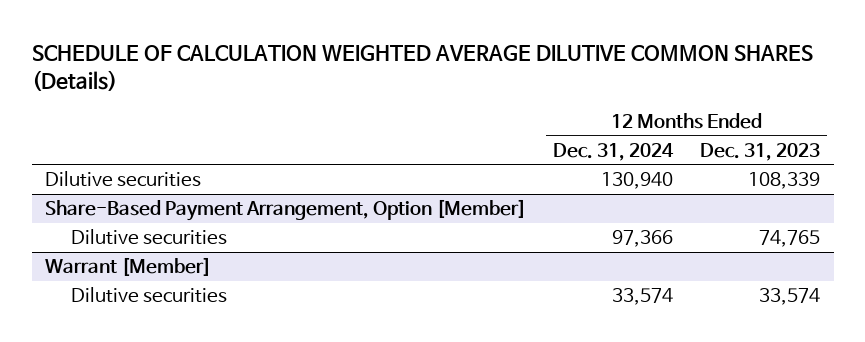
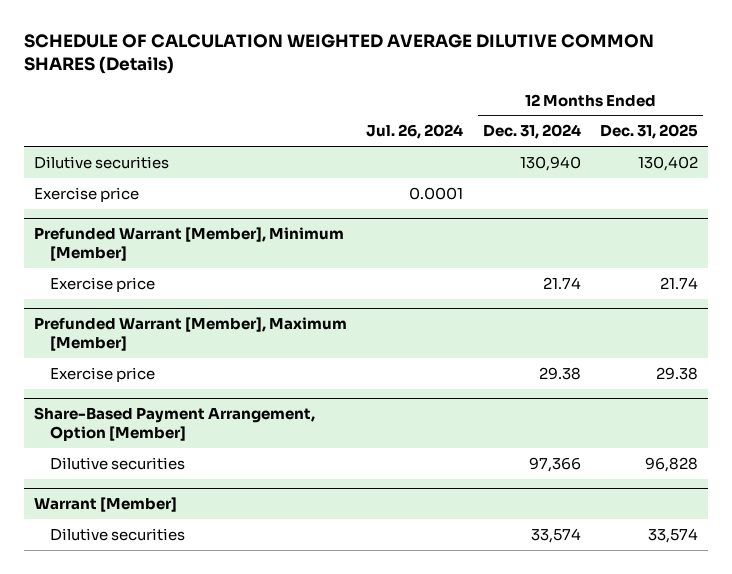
[700,142,821,161] Dec. 31, 2023 -> none
none -> [366,124,464,140] Jul. 26, 2024
none -> [600,124,699,140] Dec. 31, 2025
none -> [33,186,139,202] Exercise price
none -> [33,227,344,262] Prefunded Warrant [Member], Minimum [Member]
none -> [50,276,156,292] Exercise price
none -> [33,317,347,352] Prefunded Warrant [Member], Maximum [Member]
none -> [50,366,156,382] Exercise price

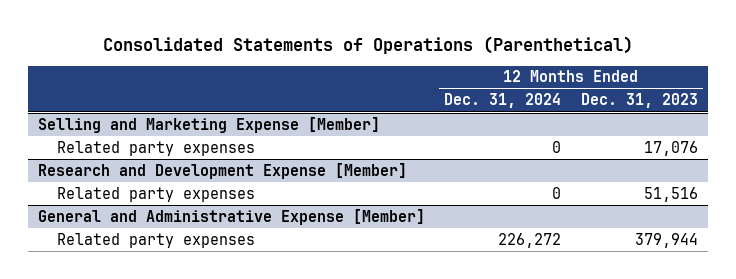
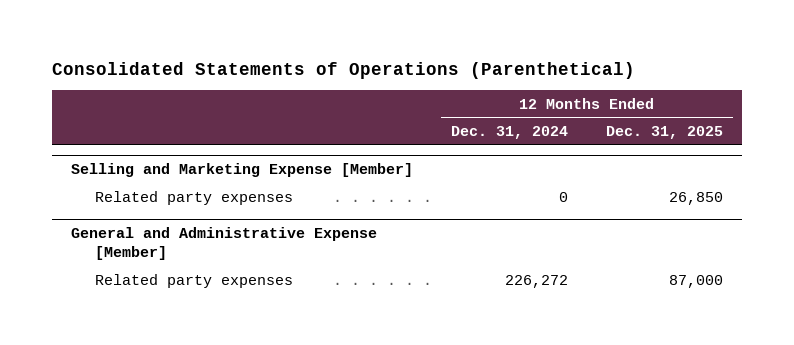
[580,93,698,109] Dec. 31, 2023 -> none
none -> [606,126,724,140] Dec. 31, 2025
[37,162,407,179] Research and Development Expense [Member] -> none
[56,186,255,202] Related party expenses -> none

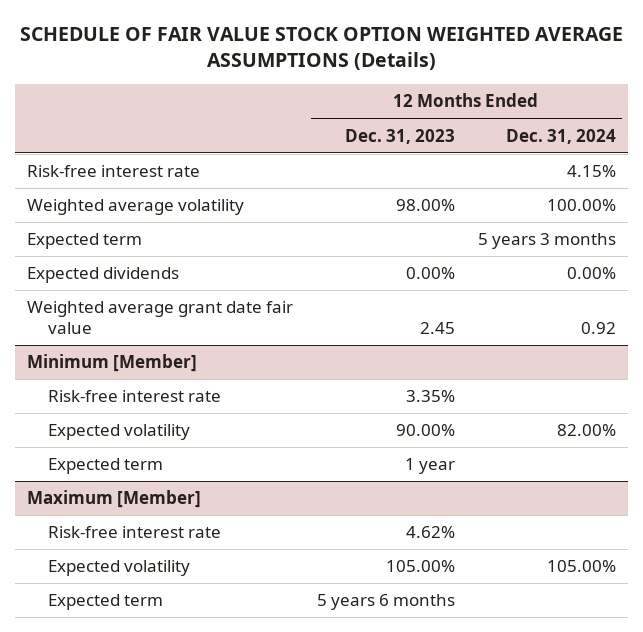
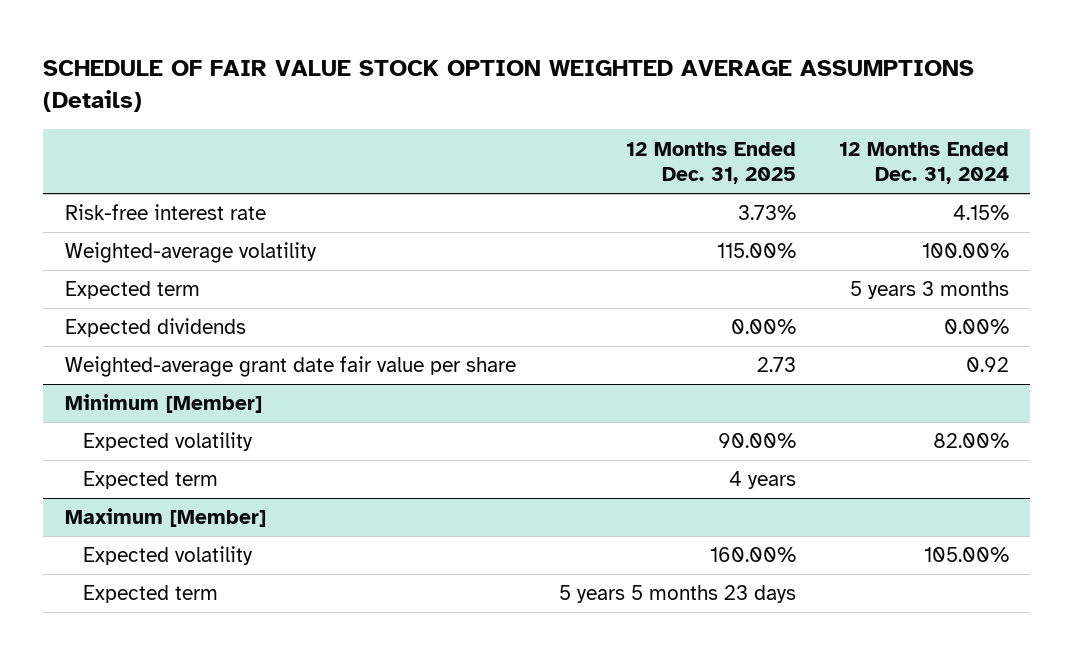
[344,128,455,144] Dec. 31, 2023 -> none
none -> [625,141,796,185] 12 Months Ended Dec. 31, 2025
[26,199,244,216] Weighted average volatility -> [64,242,317,264] Weighted-average volatility
[26,301,293,335] Weighted average grant date fair value -> [64,356,516,378] Weighted-average grant date fair value per share
[48,390,222,403] Risk-free interest rate -> none
[48,526,222,539] Risk-free interest rate -> none

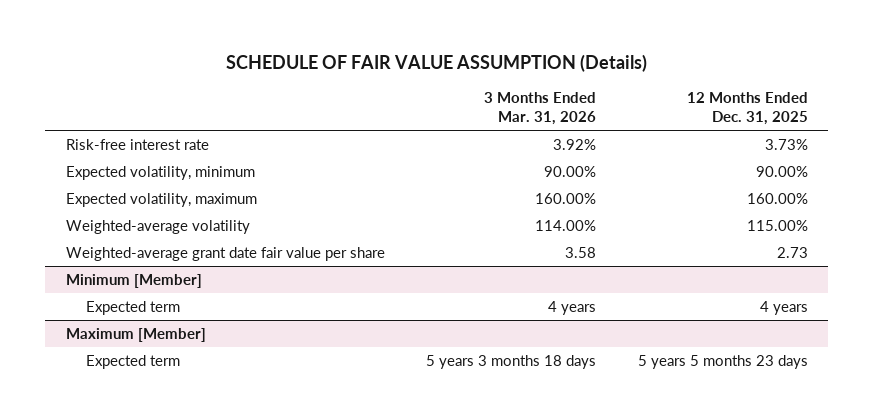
[43,59,975,113] SCHEDULE OF FAIR VALUE STOCK OPTION WEIGHTED AVERAGE ASSUMPTIONS (Details) -> [225,53,647,72] SCHEDULE OF FAIR VALUE ASSUMPTION (Details)
[838,141,1009,185] 12 Months Ended Dec. 31, 2024 -> none
none -> [484,91,597,126] 3 Months Ended Mar. 31, 2026
none -> [65,165,255,180] Expected volatility, minimum
none -> [65,192,257,207] Expected volatility, maximum
[64,281,200,300] Expected term -> none
[64,318,246,338] Expected dividends -> none
[82,432,253,452] Expected volatility -> none
[82,546,253,566] Expected volatility -> none

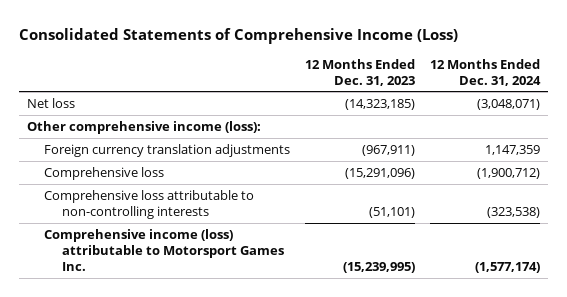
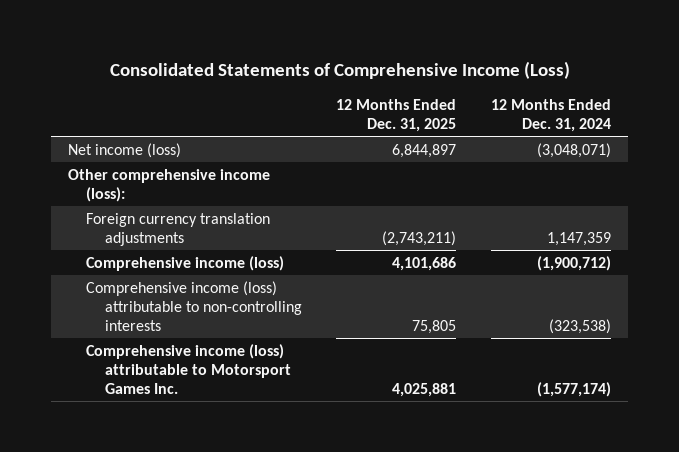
[305,58,416,86] 12 Months Ended Dec. 31, 2023 -> none
none -> [336,99,457,133] 12 Months Ended Dec. 31, 2025
[26,98,75,109] Net loss -> [68,142,182,158] Net income (loss)
[44,167,165,181] Comprehensive loss -> [86,255,285,271] Comprehensive income (loss)
[44,190,255,219] Comprehensive loss attributable to non-controlling interests -> [86,280,302,331] Comprehensive income (loss) attributable to non-controlling interests

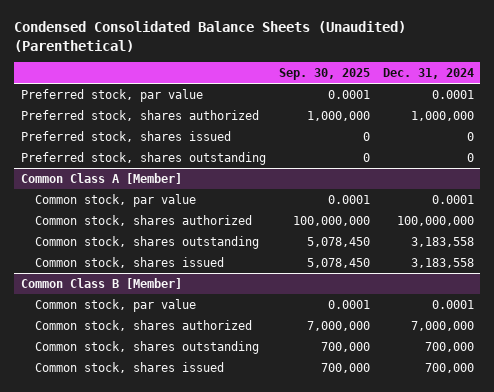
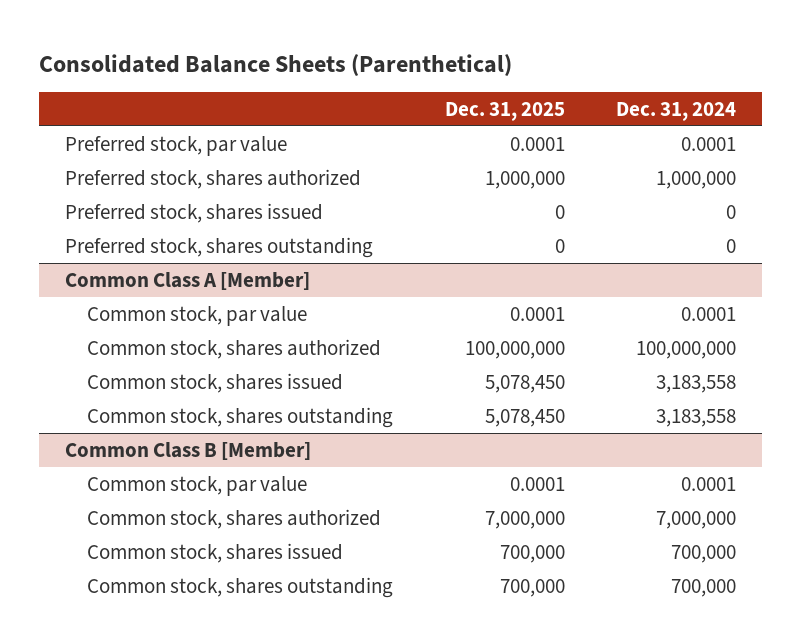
[14,21,407,52] Condensed Consolidated Balance Sheets (Unaudited) (Parenthetical) -> [39,53,513,76] Consolidated Balance Sheets (Parenthetical)
[278,68,370,81] Sep. 30, 2025 -> none
none -> [444,102,565,122] Dec. 31, 2025
[35,235,260,249] Common stock, shares outstanding -> [86,406,393,428] Common stock, shares outstanding
[35,340,260,354] Common stock, shares outstanding -> [86,576,393,598] Common stock, shares outstanding

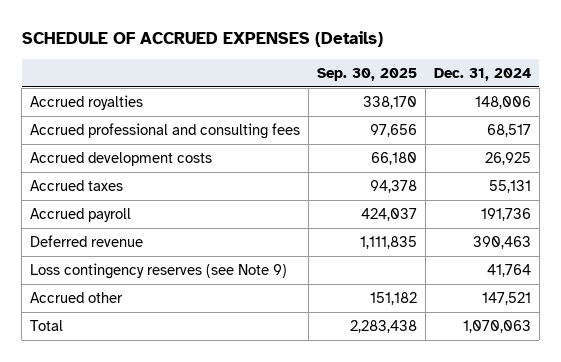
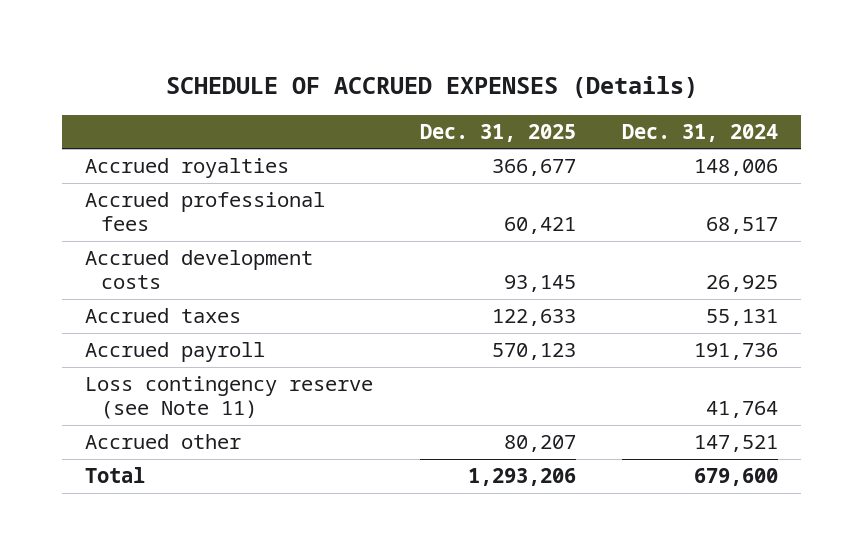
[316,67,417,81] Sep. 30, 2025 -> none
none -> [419,124,576,143] Dec. 31, 2025
[29,122,300,139] Accrued professional and consulting fees -> [85,192,326,232] Accrued professional fees
[29,234,143,247] Deferred revenue -> none
[29,262,287,279] Loss contingency reserves (see Note 9) -> [85,376,374,420] Loss contingency reserve (see Note 11)
[462,319,531,333] 1,070,063 -> [693,468,778,487] 679,600

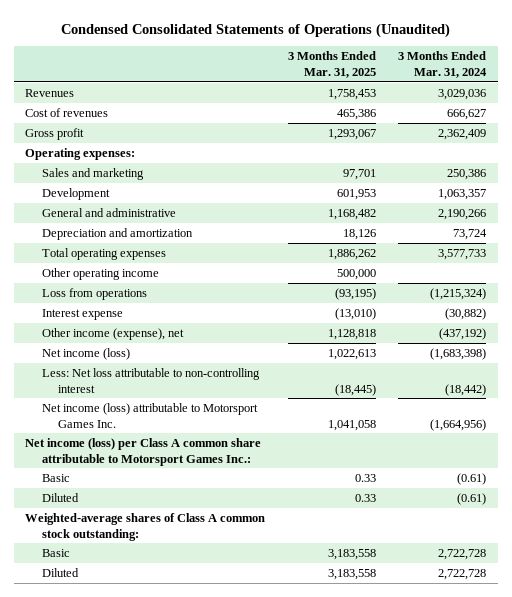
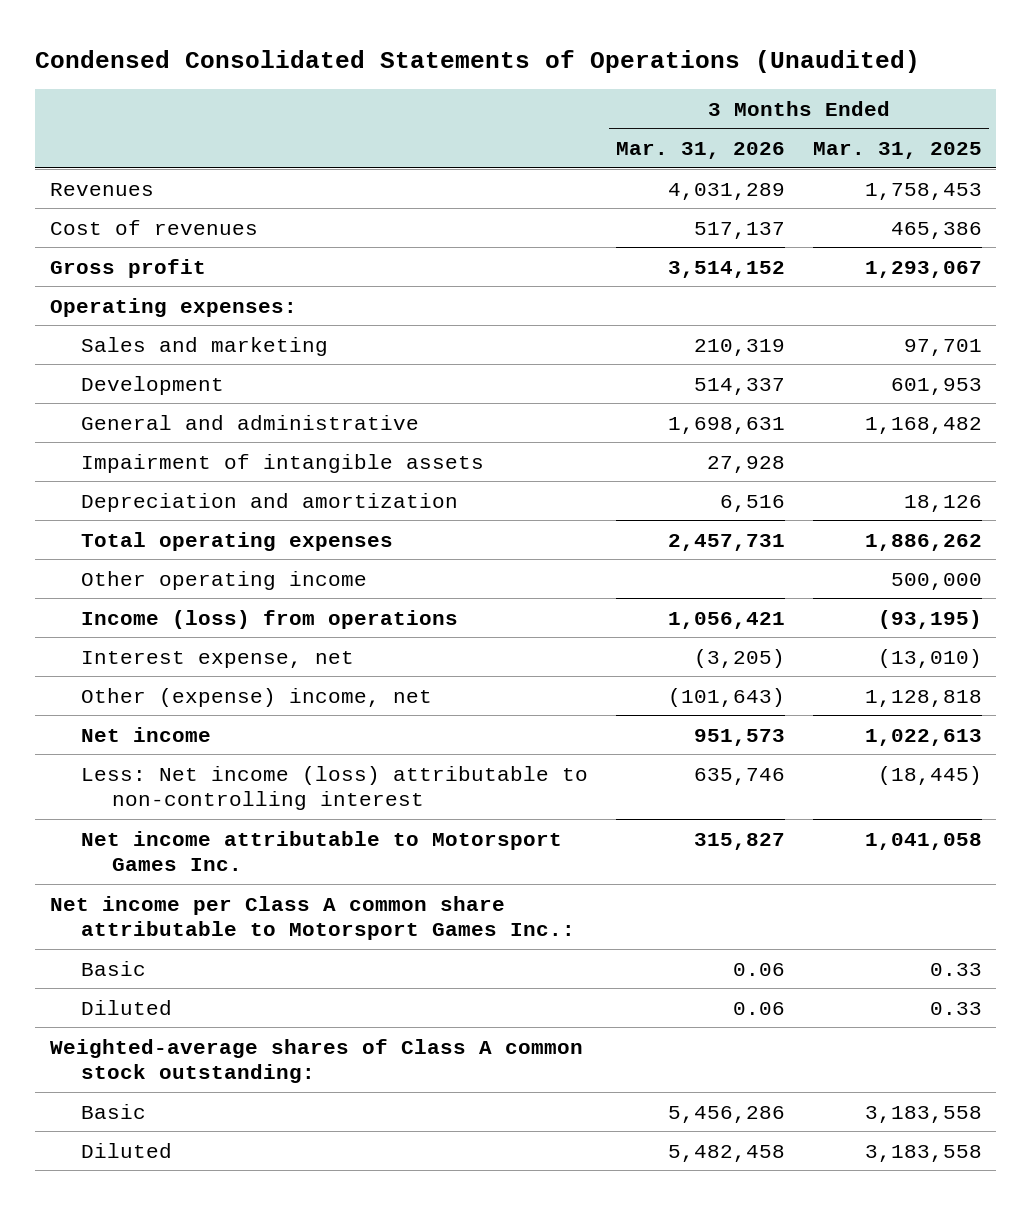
[398,51,488,78] 3 Months Ended Mar. 31, 2024 -> none
none -> [615,141,785,159] Mar. 31, 2026
none -> [80,453,484,473] Impairment of intangible assets
[41,288,147,301] Loss from operations -> [80,609,458,629] Income (loss) from operations
[41,309,123,321] Interest expense -> [80,650,354,668] Interest expense, net
[41,328,184,341] Other income (expense), net -> [80,687,432,707] Other (expense) income, net
[41,348,130,361] Net income (loss) -> [80,726,211,742] Net income
[41,368,260,393] Less: Net loss attributable to non-controlling interest -> [80,765,588,811] Less: Net income (loss) attributable to non-controlling interest
[41,403,258,428] Net income (loss) attributable to Motorsport Games Inc. -> [80,830,562,872] Net income attributable to Motorsport Games Inc.
[25,438,262,466] Net income (loss) per Class A common share attributable to Motorsport Games Inc.: -> [49,895,575,941] Net income per Class A common share attributable to Motorsport Games Inc.:

